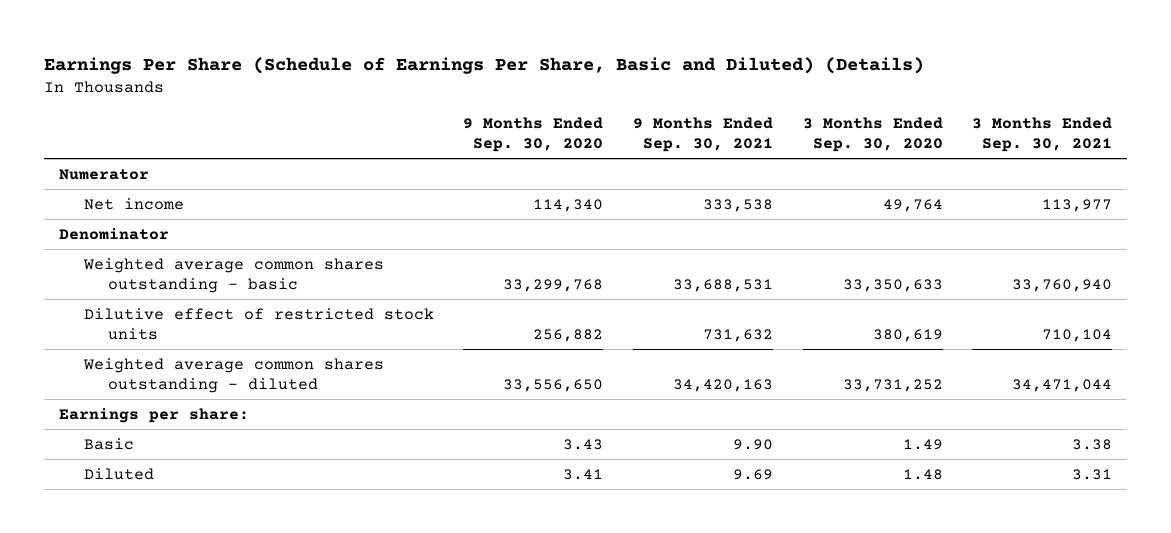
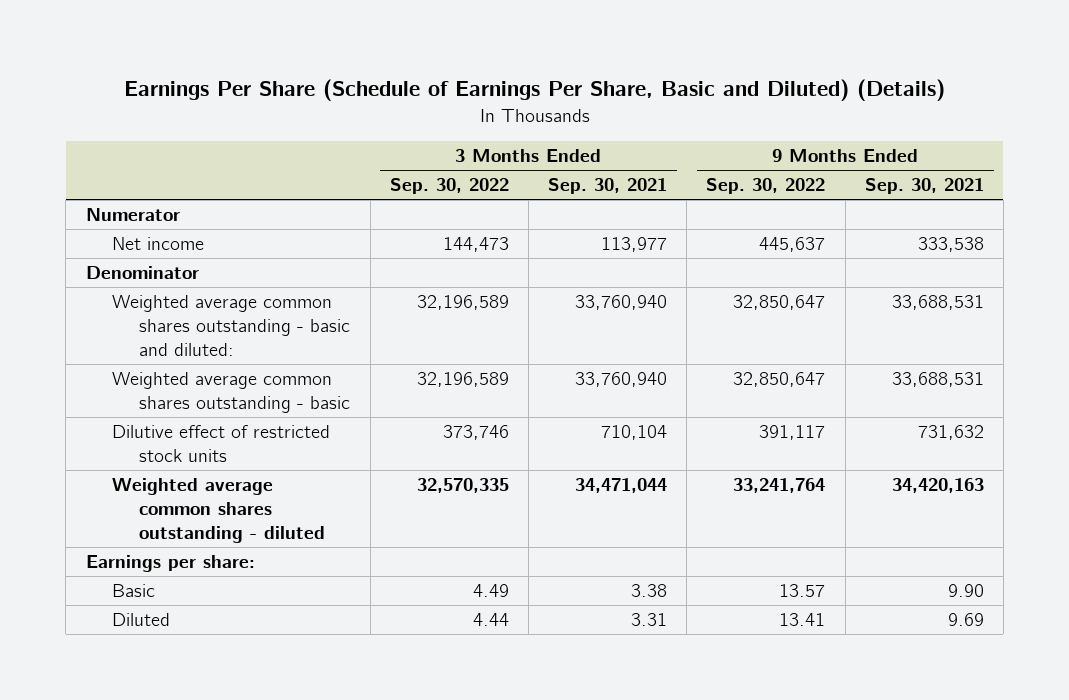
[463,116,604,153] 9 Months Ended Sep. 30, 2020 -> none
[802,116,943,153] 3 Months Ended Sep. 30, 2020 -> none
none -> [389,178,509,195] Sep. 30, 2022
none -> [706,178,826,195] Sep. 30, 2022
none -> [112,295,351,356] Weighted average common shares outstanding - basic and diluted:

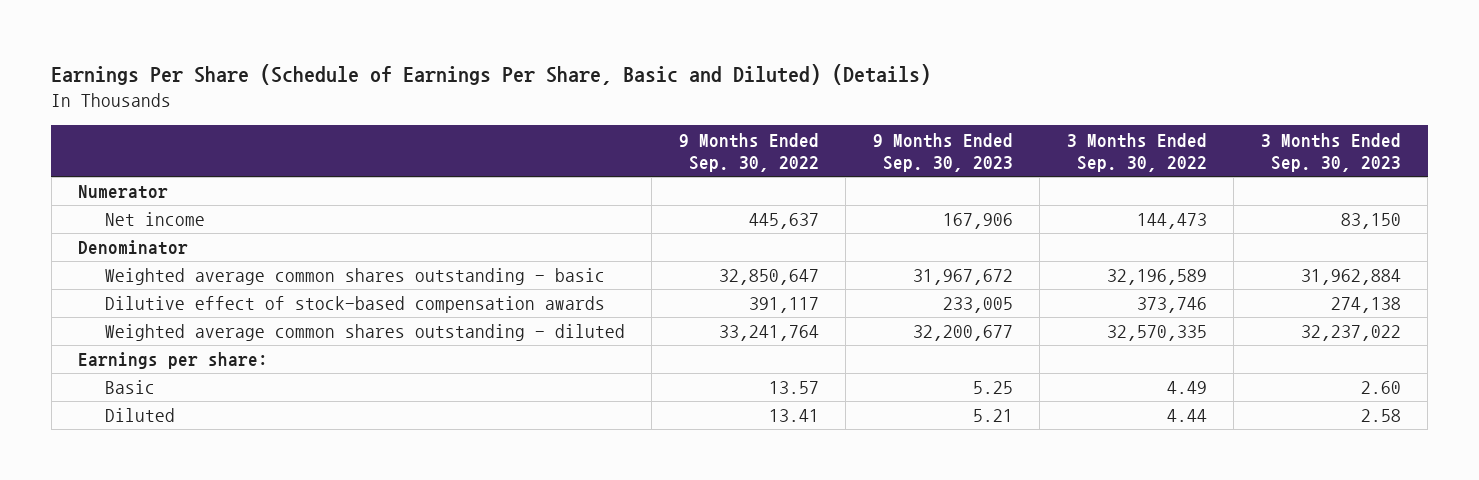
[548,178,668,195] Sep. 30, 2021 -> none
[864,178,984,195] Sep. 30, 2021 -> none
none -> [872,132,1013,173] 9 Months Ended Sep. 30, 2023
none -> [1260,132,1401,173] 3 Months Ended Sep. 30, 2023
[112,295,351,356] Weighted average common shares outstanding - basic and diluted: -> none
[112,425,331,463] Dilutive effect of restricted stock units -> [104,296,605,314] Dilutive effect of stock-based compensation awards

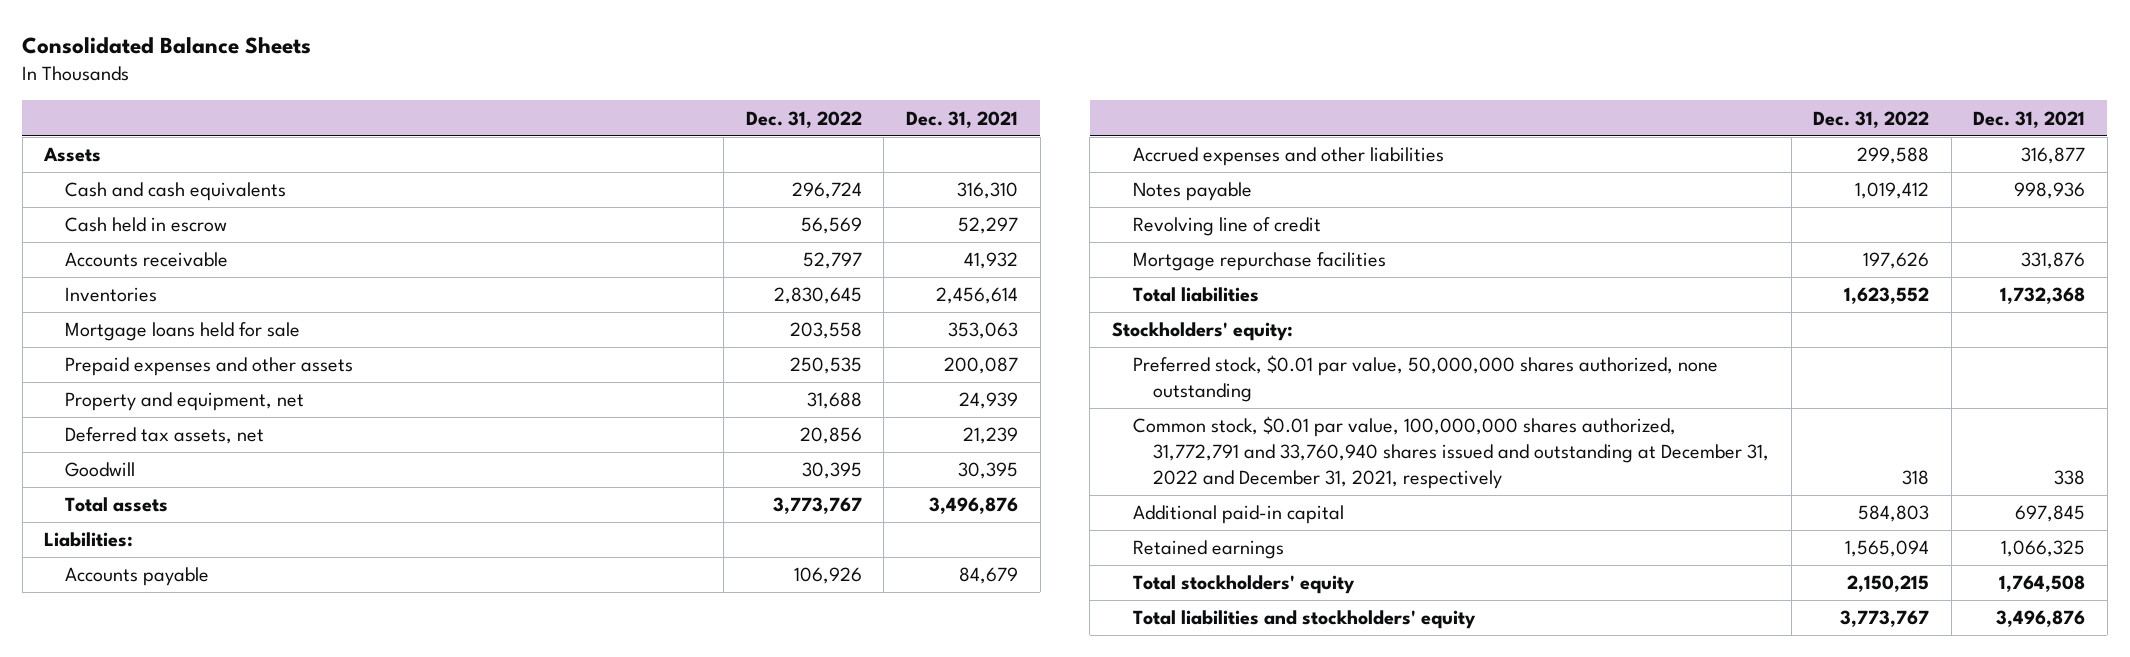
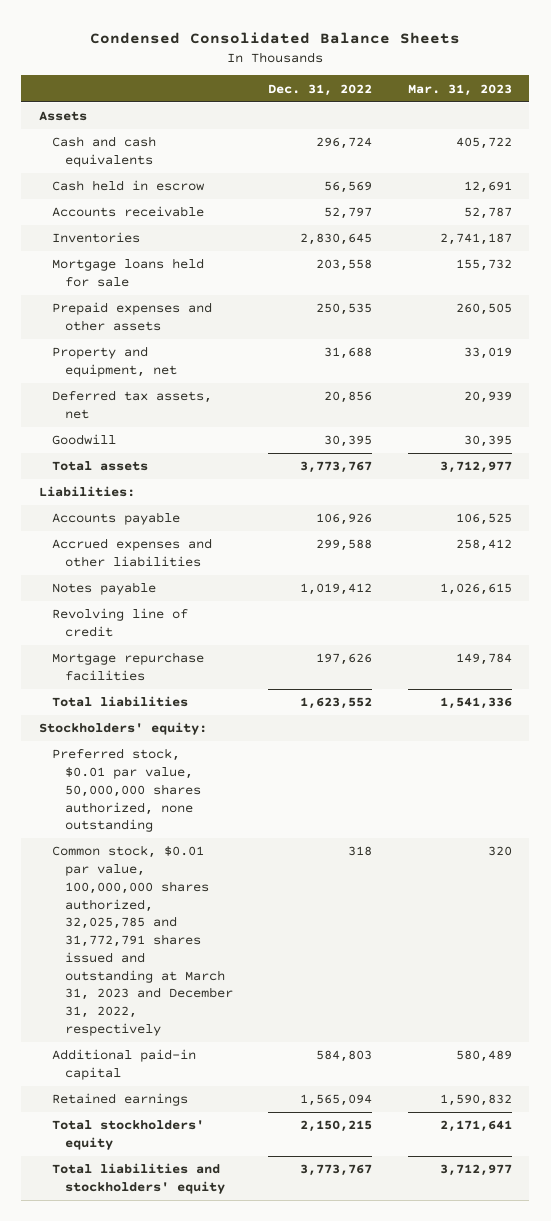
[22,37,312,55] Consolidated Balance Sheets -> [90,31,461,44] Condensed Consolidated Balance Sheets
[905,110,1018,128] Dec. 31, 2021 -> none
none -> [407,83,512,96] Mar. 31, 2023
[1132,416,1770,489] Common stock, $0.01 par value, 100,000,000 shares authorized, 31,772,791 and 33,760,940 shares issued and outstanding at December 31, 2022 and December 31, 2021, respectively -> [52,845,233,1037] Common stock, $0.01 par value, 100,000,000 shares authorized, 32,025,785 and 31,772,791 shares issued and outstanding at March 31, 2023 and December 31, 2022, respectively

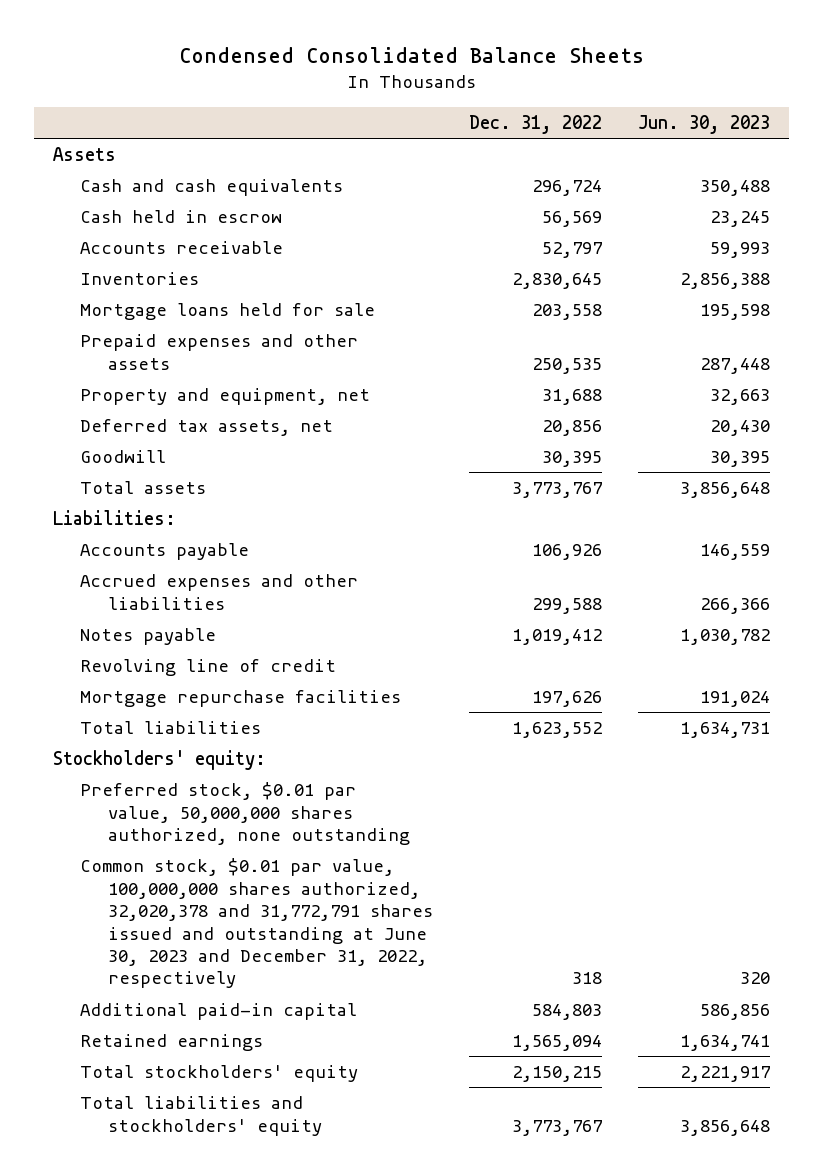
[407,83,512,96] Mar. 31, 2023 -> none
none -> [638,114,771,134] Jun. 30, 2023
[52,845,233,1037] Common stock, $0.01 par value, 100,000,000 shares authorized, 32,025,785 and 31,772,791 shares issued and outstanding at March 31, 2023 and December 31, 2022, respectively -> [80,858,433,989] Common stock, $0.01 par value, 100,000,000 shares authorized, 32,020,378 and 31,772,791 shares issued and outstanding at June 30, 2023 and December 31, 2022, respectively

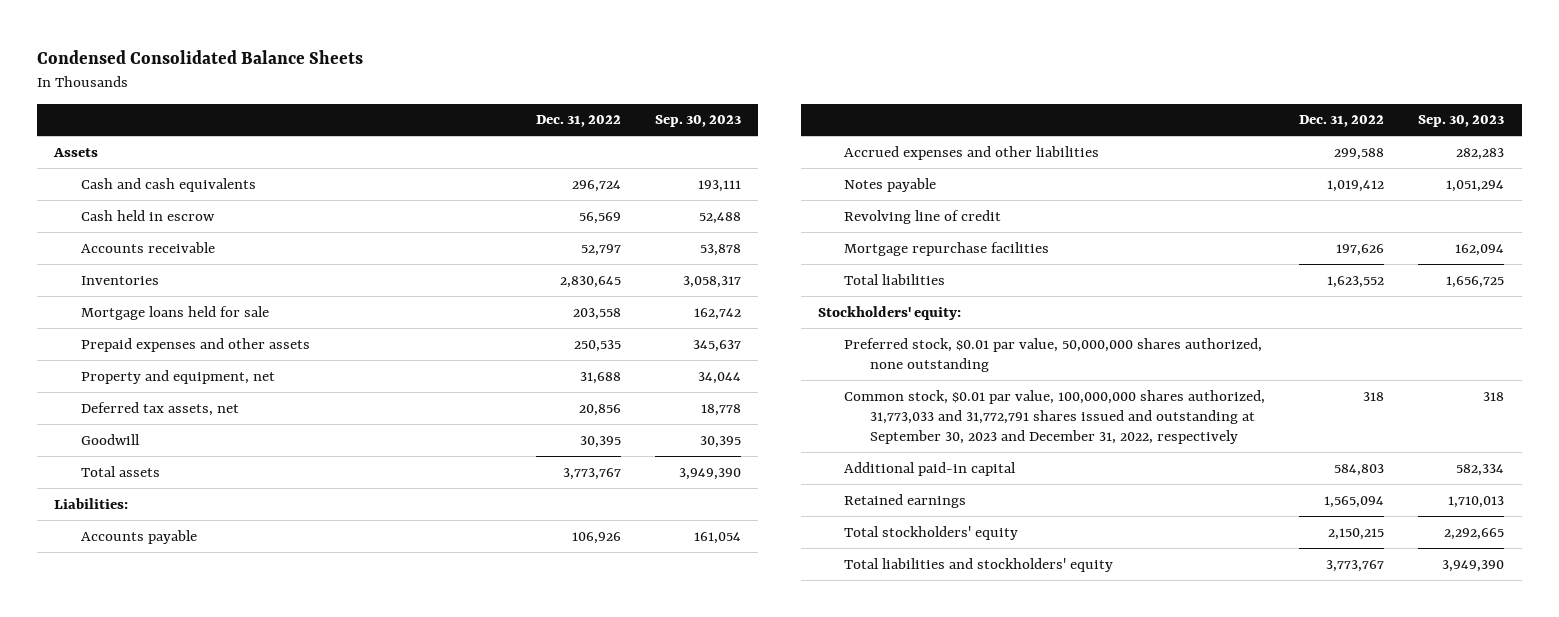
[638,114,771,134] Jun. 30, 2023 -> none
none -> [655,115,742,128] Sep. 30, 2023
[80,858,433,989] Common stock, $0.01 par value, 100,000,000 shares authorized, 32,020,378 and 31,772,791 shares issued and outstanding at June 30, 2023 and December 31, 2022, respectively -> [844,389,1266,444] Common stock, $0.01 par value, 100,000,000 shares authorized, 31,773,033 and 31,772,791 shares issued and outstanding at September 30, 2023 and December 31, 2022, respectively

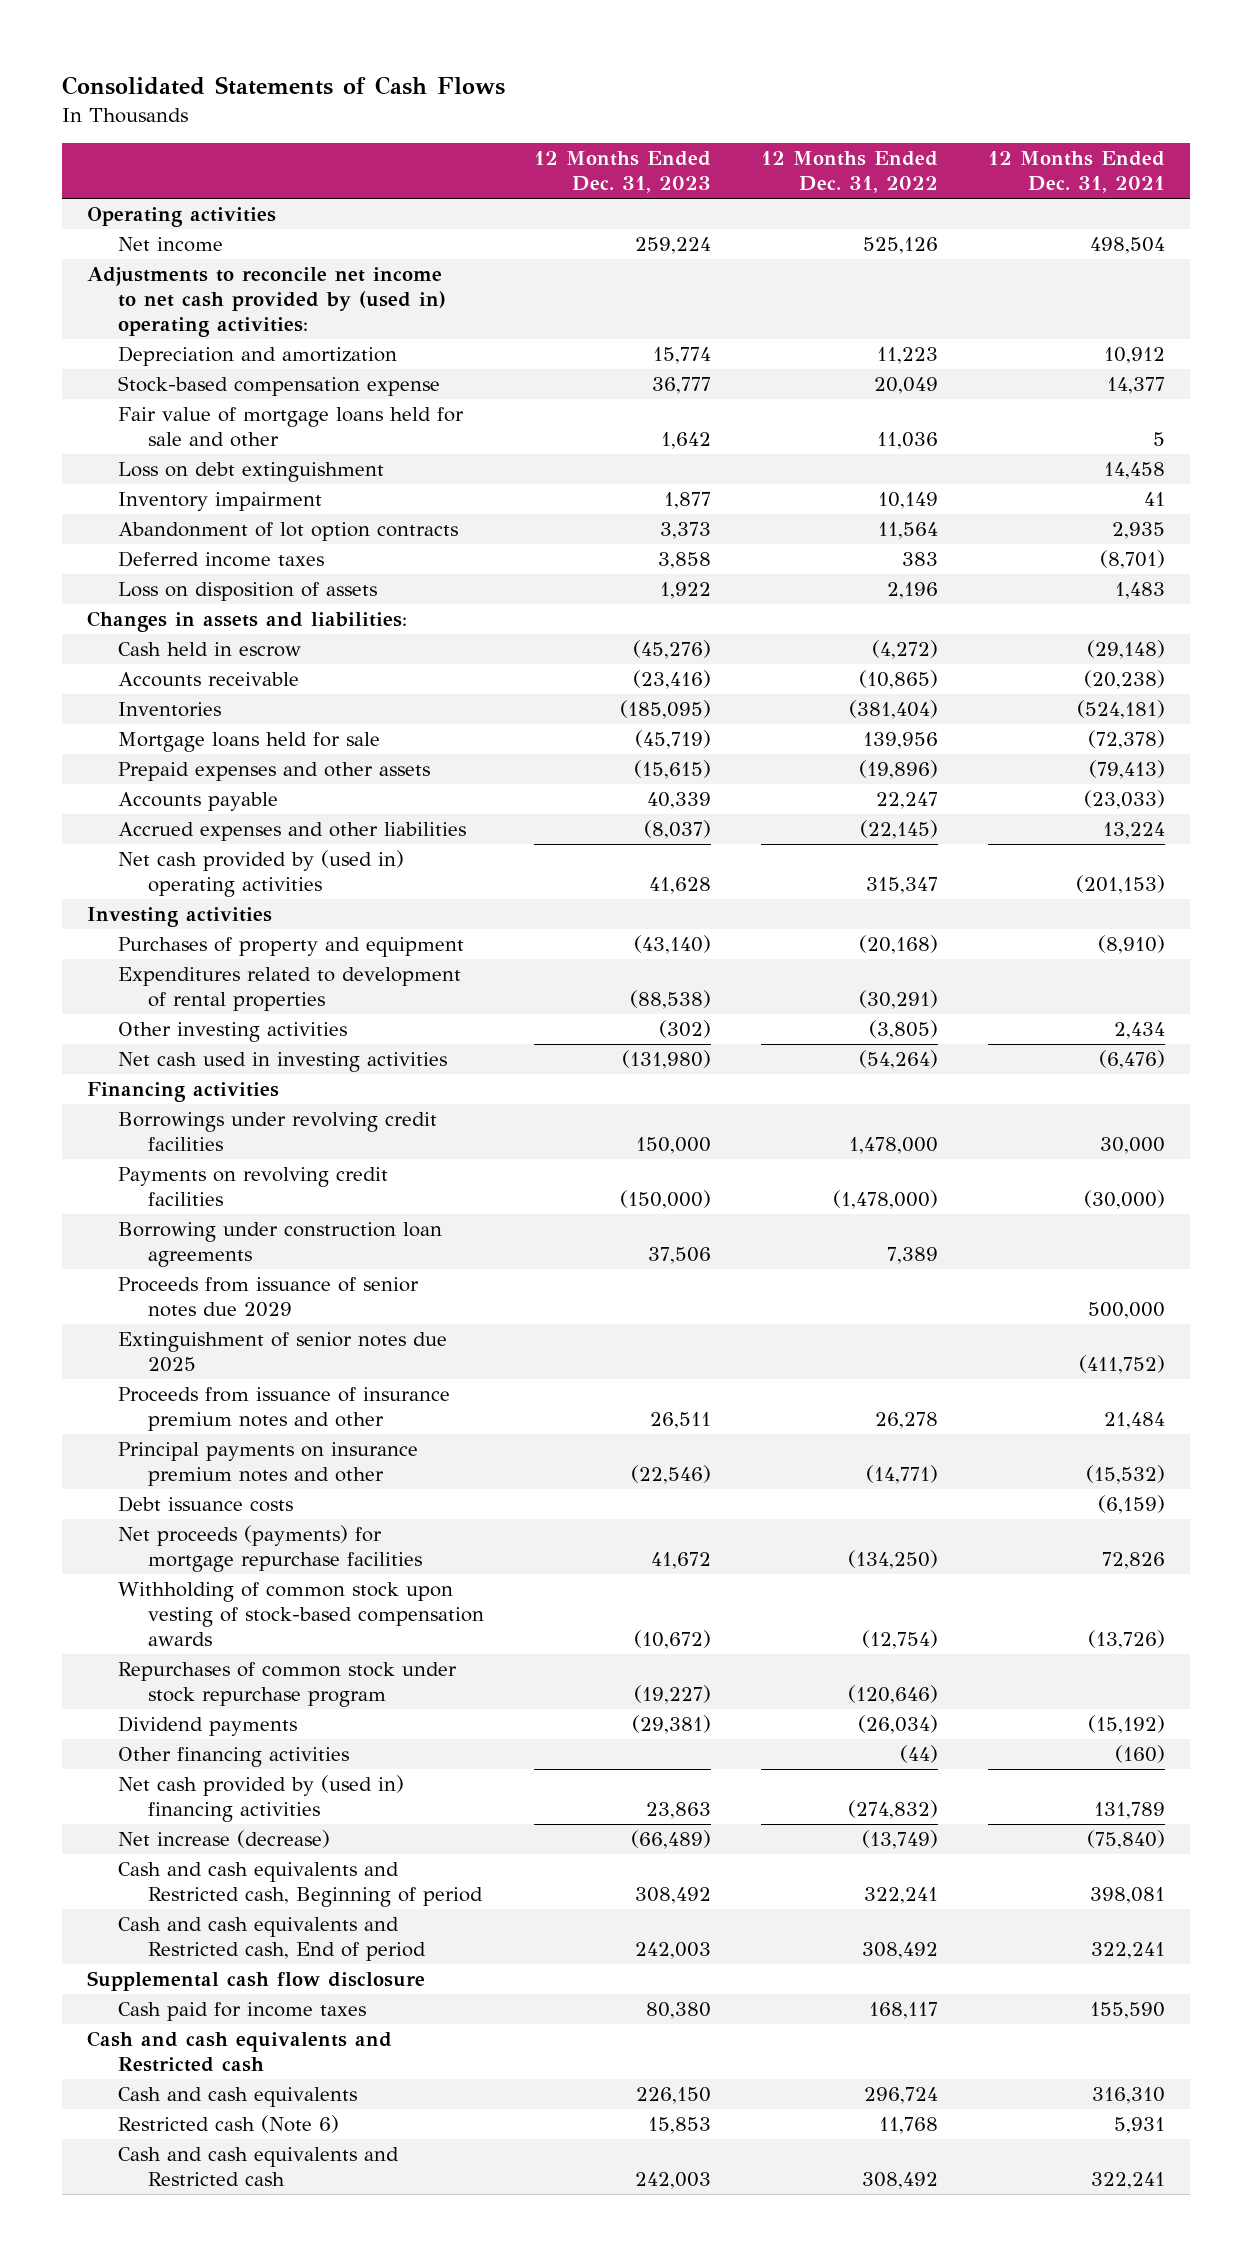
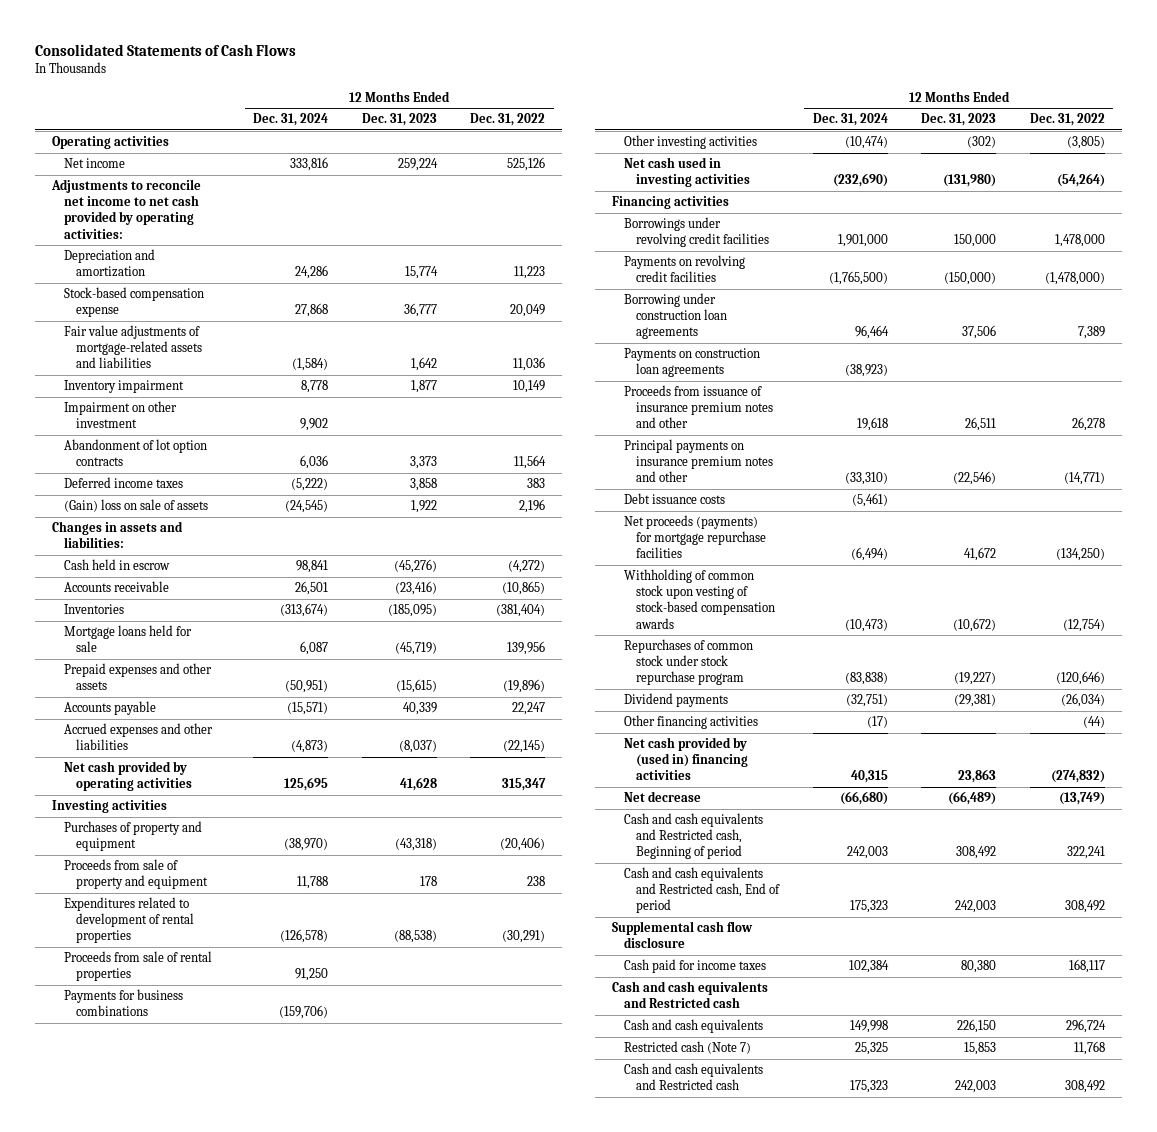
[988,151,1166,194] 12 Months Ended Dec. 31, 2021 -> none
none -> [252,113,328,127] Dec. 31, 2024
[87,267,446,338] Adjustments to reconcile net income to net cash provided by (used in) operating activities: -> [51,179,202,239] Adjustments to reconcile net income to net cash provided by operating activities:
[117,462,384,483] Loss on debt extinguishment -> none
[117,407,464,448] Fair value of mortgage loans held for sale and other -> [64,325,203,369] Fair value adjustments of mortgage-related assets and liabilities
none -> [64,401,178,429] Impairment on other investment
[117,582,377,602] Loss on disposition of assets -> [64,499,209,513] (Gain) loss on sale of assets
[117,850,404,898] Net cash provided by (used in) operating activities -> [64,761,193,792] Net cash provided by operating activities
[634,935,712,955] (43,140) -> [394,838,437,852] (43,318)
[859,935,939,955] (20,168) -> [500,837,546,852] (20,406)
none -> [64,859,209,890] Proceeds from sale of property and equipment
none -> [64,951,213,982] Proceeds from sale of rental properties
none -> [64,989,184,1017] Payments for business combinations
[117,1277,419,1318] Proceeds from issuance of senior notes due 2029 -> none
[117,1332,447,1373] Extinguishment of senior notes due 2025 -> none
none -> [623,348,760,378] Payments on construction loan agreements
[117,1830,330,1849] Net increase (decrease) -> [623,791,701,803] Net decrease
[117,2115,339,2134] Restricted cash (Note 6) -> [623,1041,751,1055] Restricted cash (Note 7)

